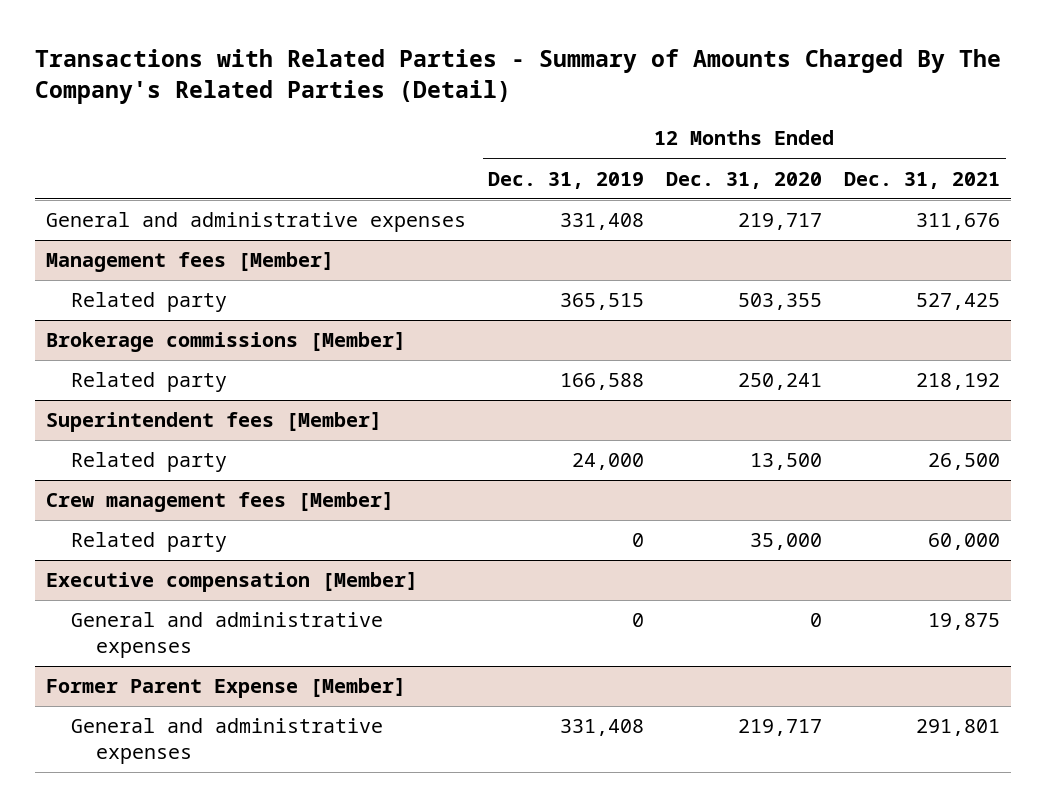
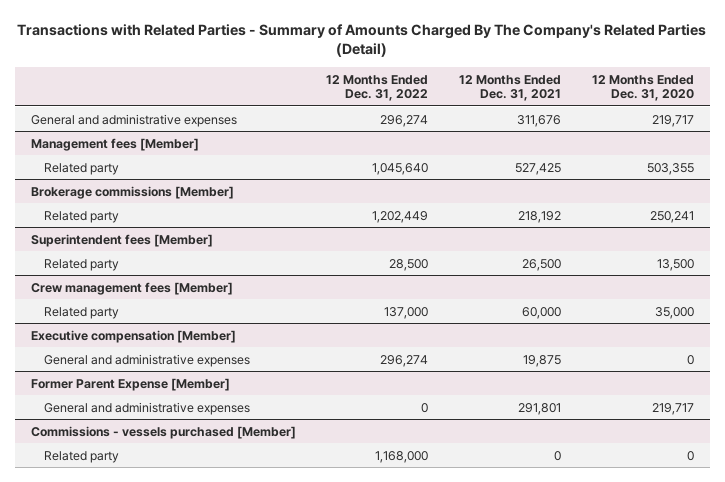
[488,171,645,189] Dec. 31, 2019 -> none
none -> [326,74,429,102] 12 Months Ended Dec. 31, 2022
none -> [30,425,296,439] Commissions - vessels purchased [Member]
none -> [43,450,119,463] Related party

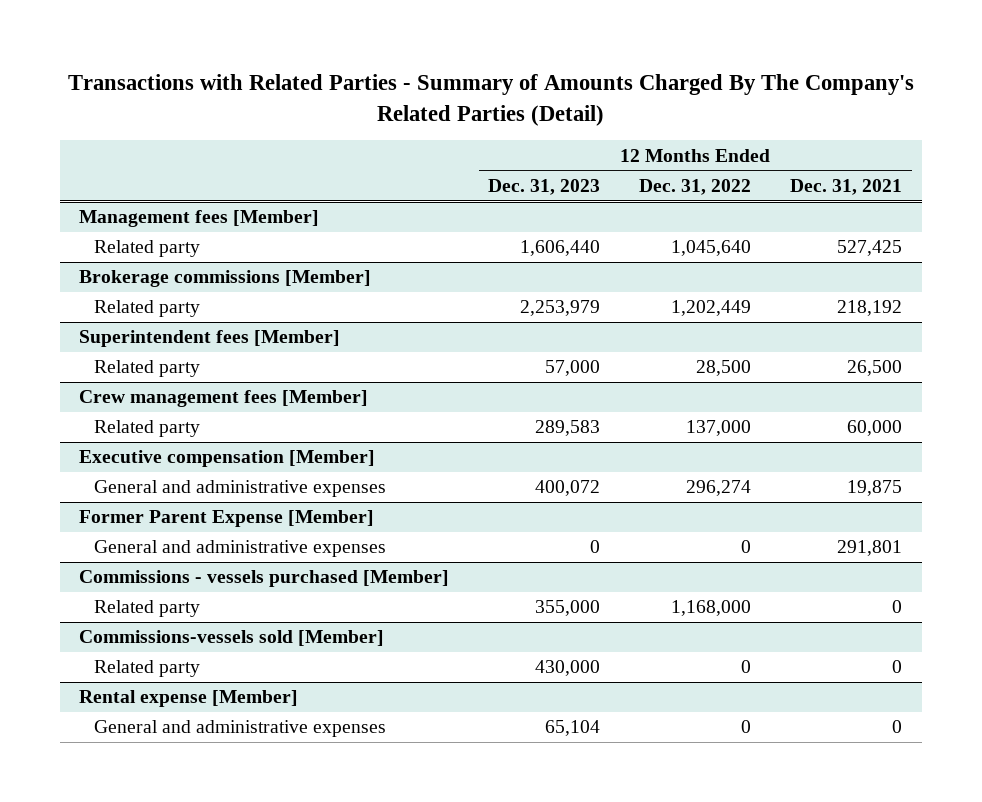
[592,74,695,102] 12 Months Ended Dec. 31, 2020 -> none
none -> [488,178,601,195] Dec. 31, 2023
[30,113,237,127] General and administrative expenses -> none
none -> [79,630,385,647] Commissions-vessels sold [Member]
none -> [93,660,200,678] Related party
none -> [79,690,299,708] Rental expense [Member]
none -> [93,720,386,738] General and administrative expenses

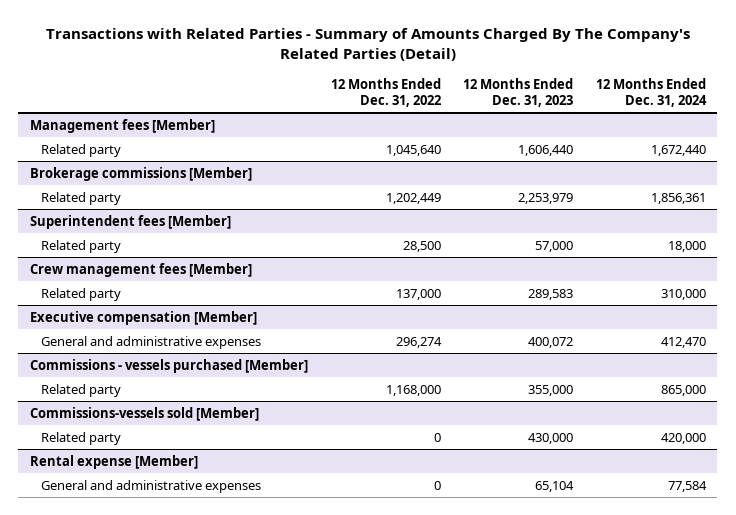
[790,178,903,195] Dec. 31, 2021 -> none
none -> [595,78,707,107] 12 Months Ended Dec. 31, 2024
[79,510,375,528] Former Parent Expense [Member] -> none
[93,540,386,558] General and administrative expenses -> none

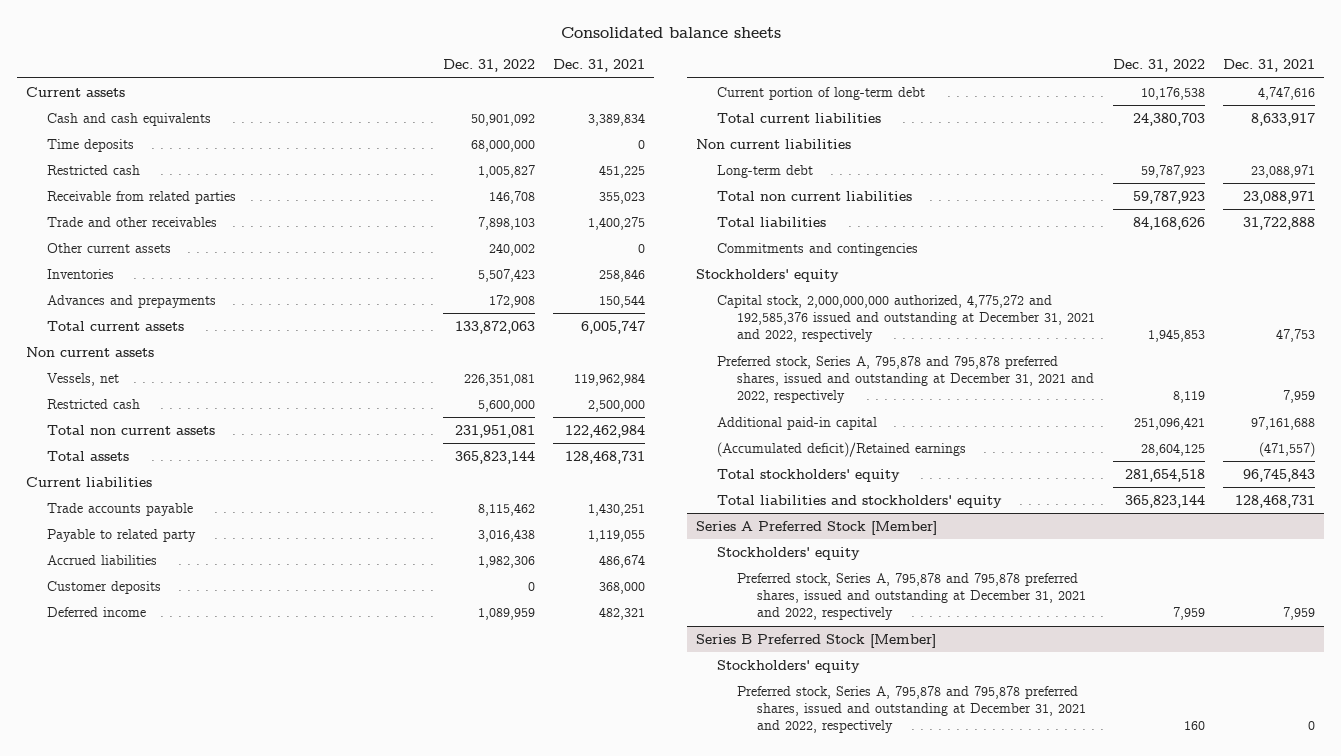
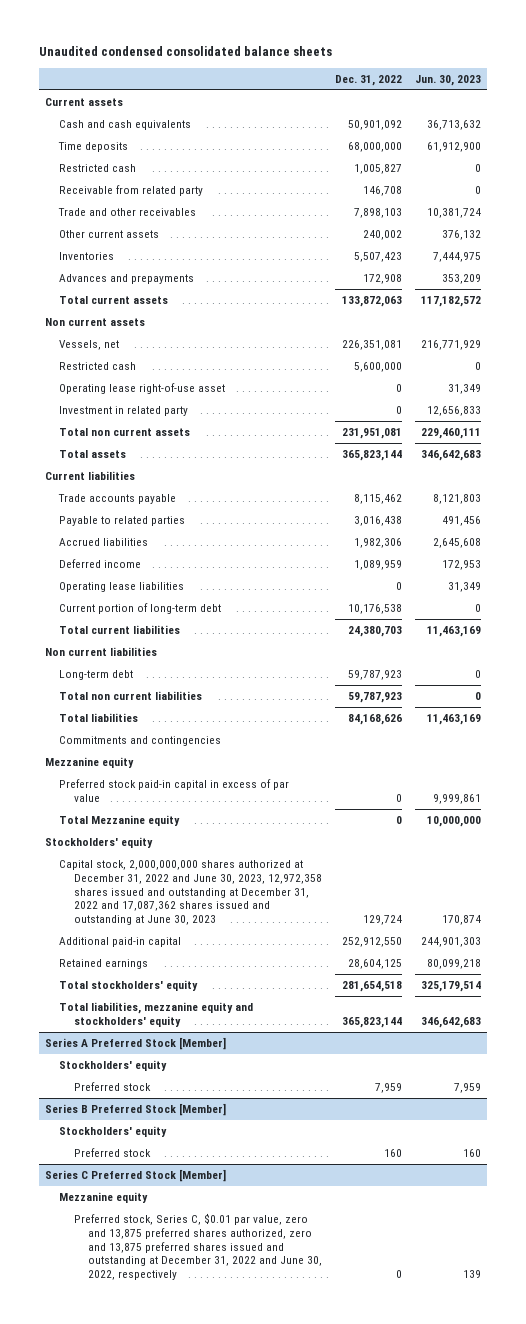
[560,27,781,39] Consolidated balance sheets -> [38,46,332,57] Unaudited condensed consolidated balance sheets
[552,59,645,73] Dec. 31, 2021 -> none
none -> [414,74,481,86] Jun. 30, 2023
[46,190,236,204] Receivable from related parties -> [59,185,204,197] Receivable from related party
none -> [59,383,226,395] Operating lease right-of-use asset
none -> [59,406,189,417] Investment in related party
[46,528,196,542] Payable to related party -> [59,516,186,527] Payable to related parties
[46,580,161,594] Customer deposits -> none
none -> [59,582,185,593] Operating lease liabilities
none -> [45,757,135,769] Mezzanine equity
none -> [59,779,290,802] Preferred stock paid-in capital in excess of par value
none -> [59,815,181,827] Total Mezzanine equity
[716,355,1094,404] Preferred stock, Series A, 795,878 and 795,878 preferred shares, issued and outstanding at December 31, 2021 and 2022, respectively -> none
[716,294,1095,343] Capital stock, 2,000,000,000 authorized, 4,775,272 and 192,585,376 issued and outstanding at December 31, 2021 and 2022, respectively -> [59,860,322,926] Capital stock, 2,000,000,000 shares authorized at December 31, 2022 and June 30, 2023, 12,972,358 shares issued and outstanding at December 31, 2022 and 17,087,362 shares issued and outstanding at June 30, 2023
[1147,329,1205,343] 1,945,853 -> [363,915,403,926] 129,724
[1133,416,1205,430] 251,096,421 -> [342,937,403,948] 252,912,550
[716,441,966,457] (Accumulated deficit)/Retained earnings -> [59,959,149,970] Retained earnings
[716,494,1002,508] Total liabilities and stockholders' equity -> [59,1002,254,1027] Total liabilities, mezzanine equity and stockholders' equity
[736,572,1087,621] Preferred stock, Series A, 795,878 and 795,878 preferred shares, issued and outstanding at December 31, 2021 and 2022, respectively -> [73,1082,151,1092] Preferred stock
[736,685,1087,734] Preferred stock, Series A, 795,878 and 795,878 preferred shares, issued and outstanding at December 31, 2021 and 2022, respectively -> [73,1148,151,1158] Preferred stock
none -> [45,1169,227,1183] Series C Preferred Stock [Member]
none -> [59,1192,149,1204] Mezzanine equity
none -> [73,1213,323,1281] Preferred stock, Series C, $0.01 par value, zero and 13,875 preferred shares authorized, zero and 13,875 preferred shares issued and outstanding at December 31, 2022 and June 30, 2022, respectively

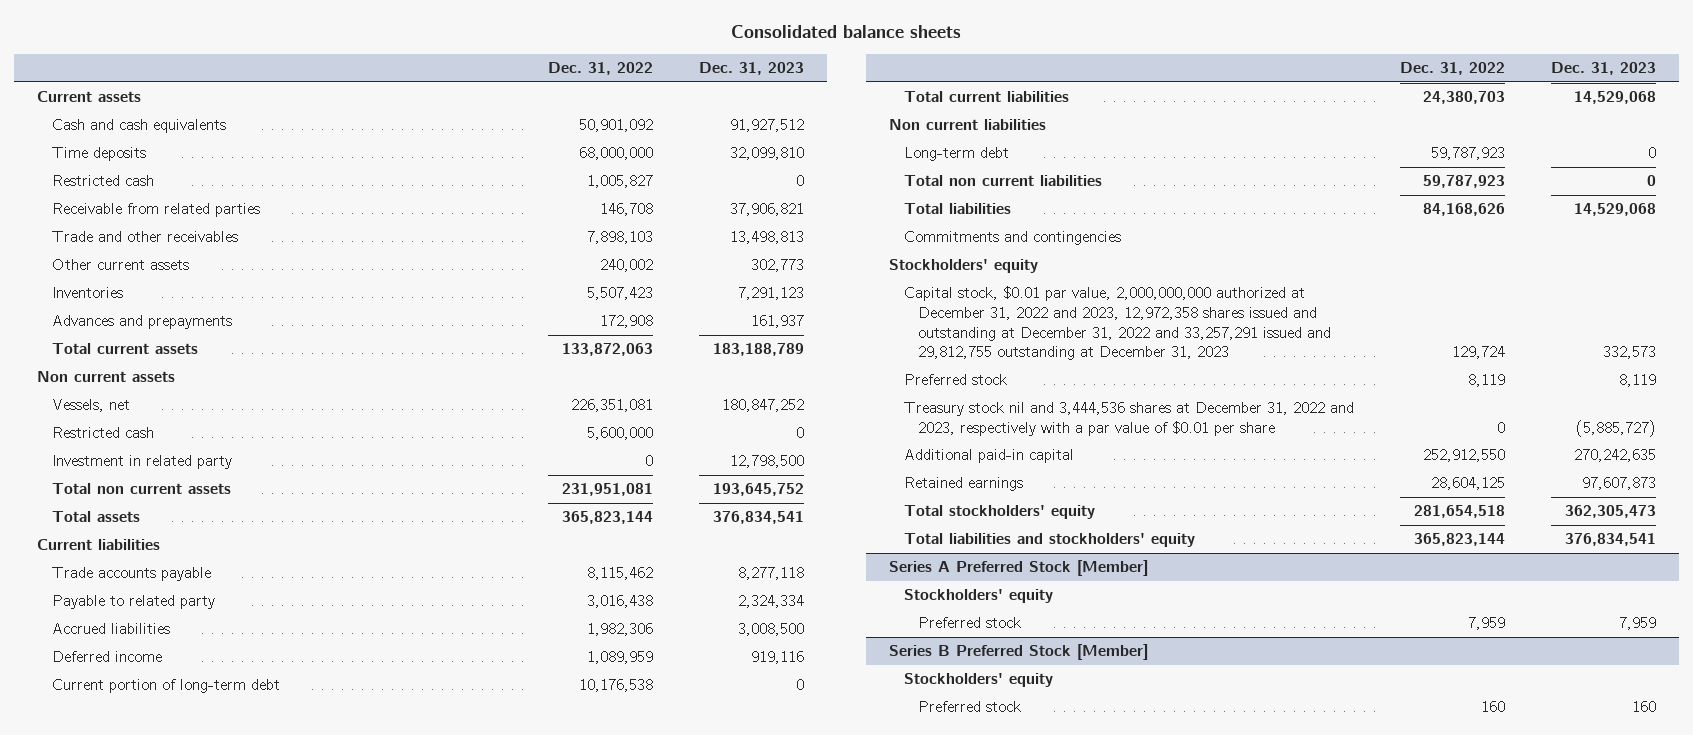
[38,46,332,57] Unaudited condensed consolidated balance sheets -> [731,25,962,39] Consolidated balance sheets
[414,74,481,86] Jun. 30, 2023 -> none
none -> [698,62,804,76] Dec. 31, 2023
[59,185,204,197] Receivable from related party -> [51,203,260,218] Receivable from related parties
[59,383,226,395] Operating lease right-of-use asset -> none
[59,516,186,527] Payable to related parties -> [51,595,215,610] Payable to related party
[59,582,185,593] Operating lease liabilities -> none
[45,757,135,769] Mezzanine equity -> none
[59,779,290,802] Preferred stock paid-in capital in excess of par value -> none
[59,815,181,827] Total Mezzanine equity -> none
[59,860,322,926] Capital stock, 2,000,000,000 shares authorized at December 31, 2022 and June 30, 2023, 12,972,358 shares issued and outstanding at December 31, 2022 and 17,087,362 shares issued and outstanding at June 30, 2023 -> [903,286,1331,361] Capital stock, $0.01 par value, 2,000,000,000 authorized at December 31, 2022 and 2023, 12,972,358 shares issued and outstanding at December 31, 2022 and 33,257,291 issued and 29,812,755 outstanding at December 31, 2023
none -> [903,374,1007,386] Preferred stock
none -> [903,402,1354,436] Treasury stock nil and 3,444,536 shares at December 31, 2022 and 2023, respectively with a par value of $0.01 per share
[59,1002,254,1027] Total liabilities, mezzanine equity and stockholders' equity -> [903,533,1195,548] Total liabilities and stockholders' equity
[45,1169,227,1183] Series C Preferred Stock [Member] -> none
[59,1192,149,1204] Mezzanine equity -> none
[73,1213,323,1281] Preferred stock, Series C, $0.01 par value, zero and 13,875 preferred shares authorized, zero and 13,875 preferred shares issued and outstanding at December 31, 2022 and June 30, 2022, respectively -> none

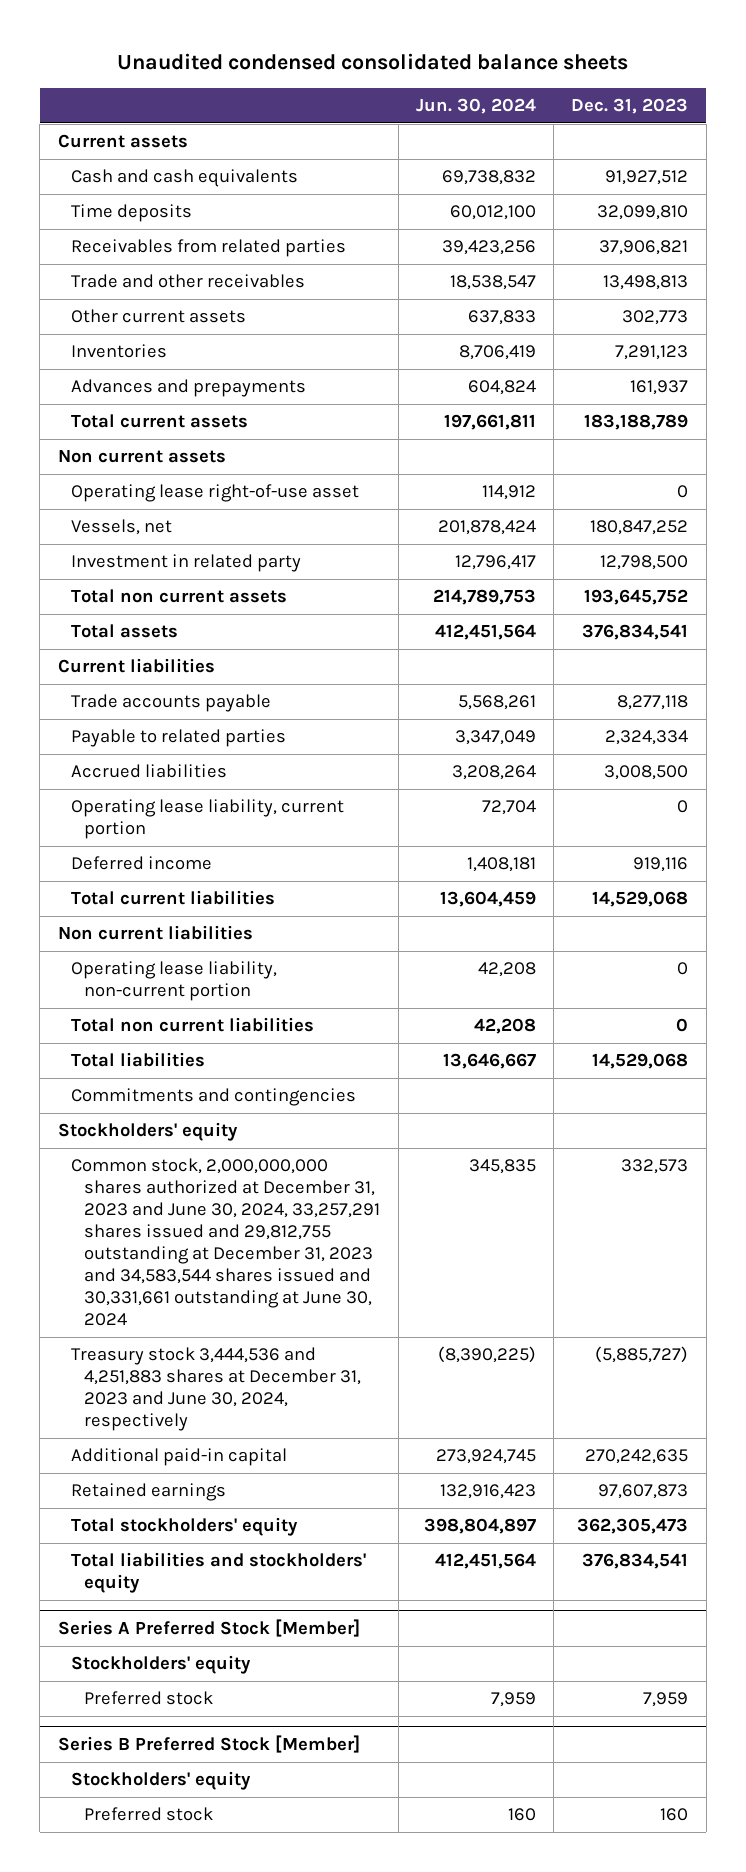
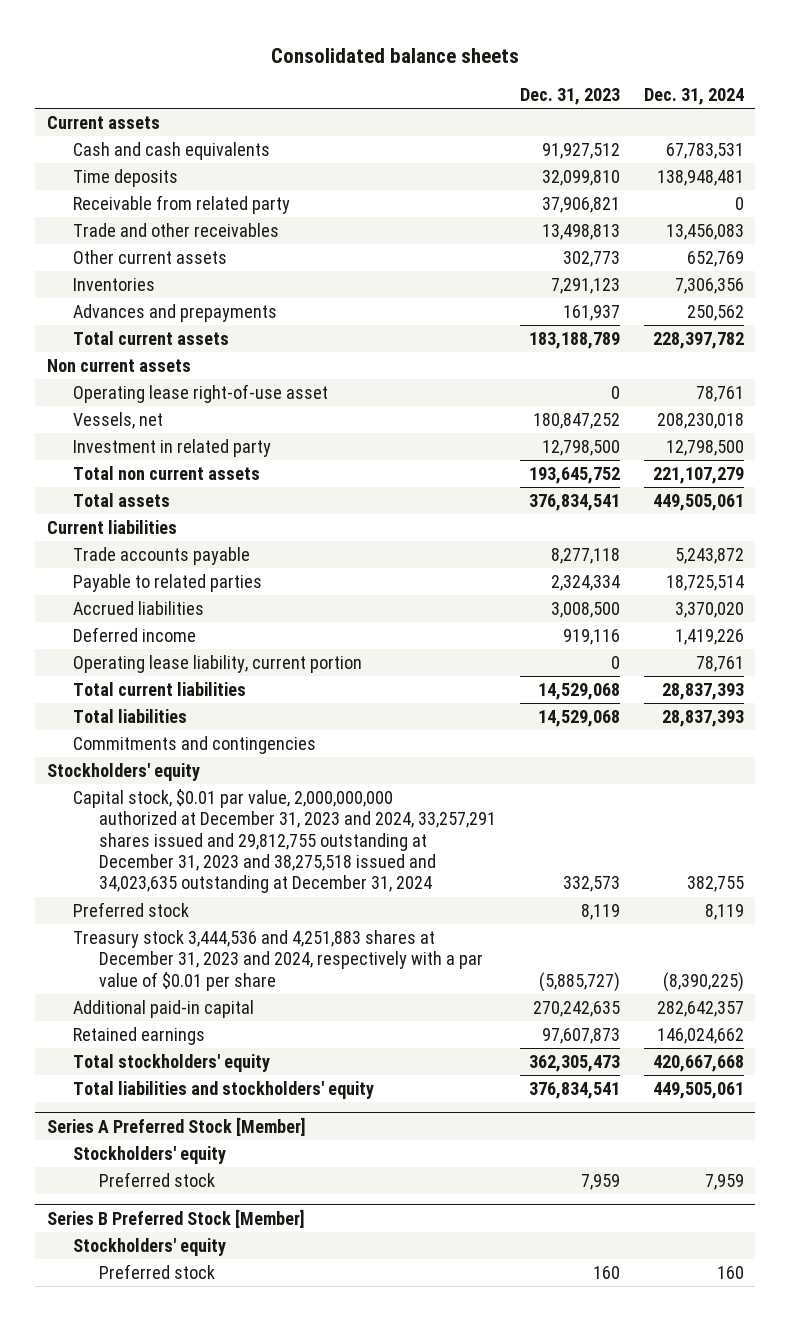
[117,53,629,71] Unaudited condensed consolidated balance sheets -> [271,47,520,63] Consolidated balance sheets
[415,98,536,115] Jun. 30, 2024 -> none
none -> [643,87,744,105] Dec. 31, 2024
[71,239,347,258] Receivables from related parties -> [72,195,290,215] Receivable from related party
[71,799,345,840] Operating lease liability, current portion -> [72,655,362,674] Operating lease liability, current portion
[57,925,253,941] Non current liabilities -> none
[71,961,278,1002] Operating lease liability, non-current portion -> none
[71,1017,315,1033] Total non current liabilities -> none
[71,1158,381,1327] Common stock, 2,000,000,000 shares authorized at December 31, 2023 and June 30, 2024, 33,257,291 shares issued and 29,812,755 outstanding at December 31, 2023 and 34,583,544 shares issued and 30,331,661 outstanding at June 30, 2024 -> [72,789,497,894] Capital stock, $0.01 par value, 2,000,000,000 authorized at December 31, 2023 and 2024, 33,257,291 shares issued and 29,812,755 outstanding at December 31, 2023 and 38,275,518 issued and 34,023,635 outstanding at December 31, 2024
none -> [72,902,189,918] Preferred stock
[71,1347,362,1432] Treasury stock 3,444,536 and 4,251,883 shares at December 31, 2023 and June 30, 2024, respectively -> [72,930,484,991] Treasury stock 3,444,536 and 4,251,883 shares at December 31, 2023 and 2024, respectively with a par value of $0.01 per share

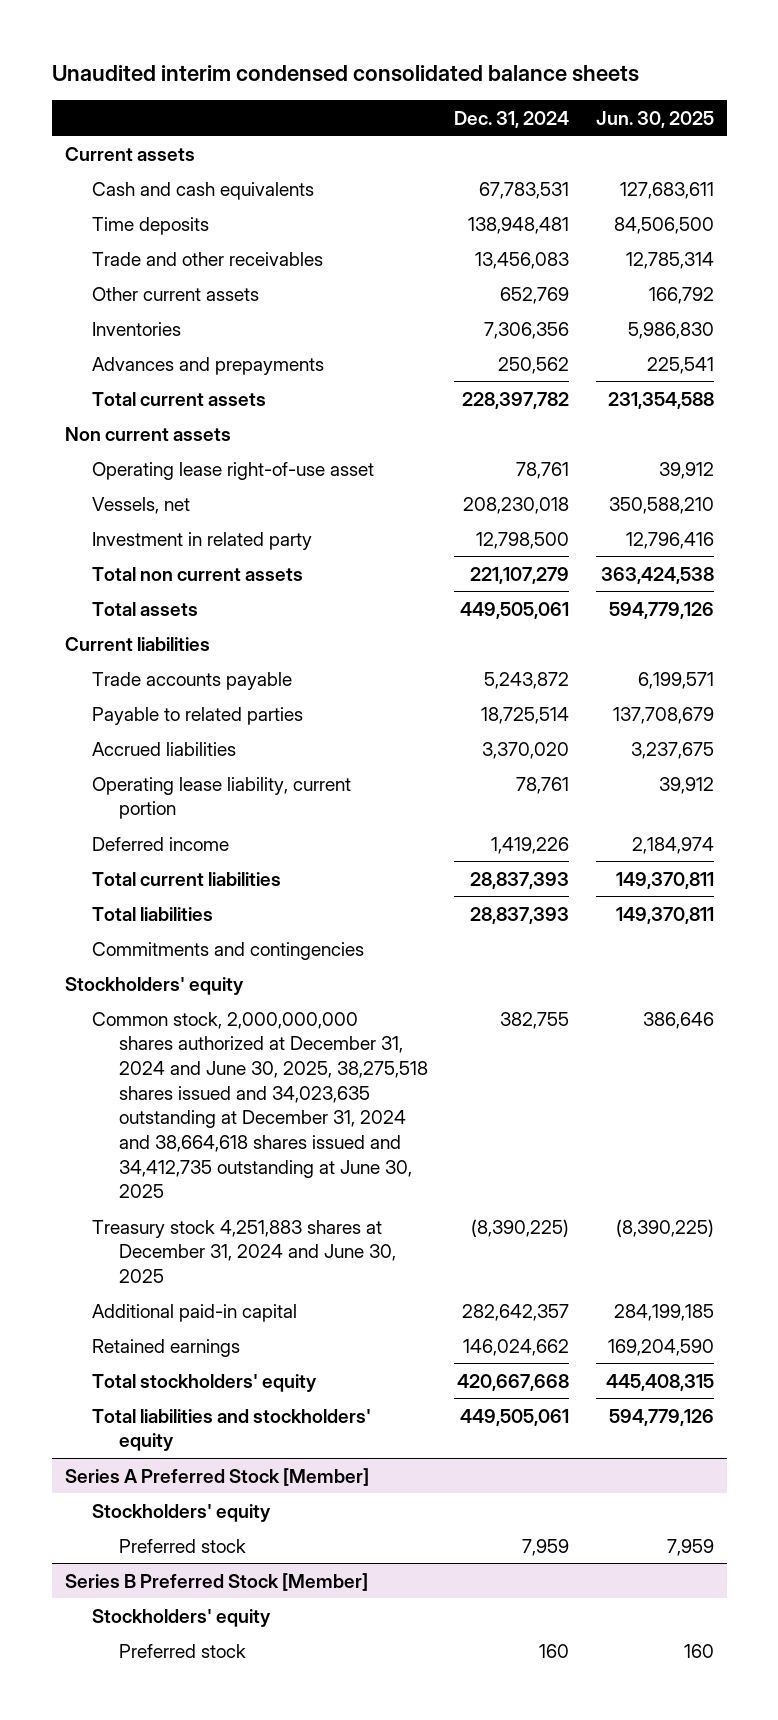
[271,47,520,63] Consolidated balance sheets -> [51,65,639,83] Unaudited interim condensed consolidated balance sheets
[519,87,620,105] Dec. 31, 2023 -> none
none -> [595,110,714,128] Jun. 30, 2025
[72,195,290,215] Receivable from related party -> none
[72,627,196,643] Deferred income -> [91,836,229,851] Deferred income
[72,902,189,918] Preferred stock -> none
[72,789,497,894] Capital stock, $0.01 par value, 2,000,000,000 authorized at December 31, 2023 and 2024, 33,257,291 shares issued and 29,812,755 outstanding at December 31, 2023 and 38,275,518 issued and 34,023,635 outstanding at December 31, 2024 -> [91,1011,428,1199] Common stock, 2,000,000,000 shares authorized at December 31, 2024 and June 30, 2025, 38,275,518 shares issued and 34,023,635 outstanding at December 31, 2024 and 38,664,618 shares issued and 34,412,735 outstanding at June 30, 2025
[72,930,484,991] Treasury stock 3,444,536 and 4,251,883 shares at December 31, 2023 and 2024, respectively with a par value of $0.01 per share -> [91,1219,396,1283] Treasury stock 4,251,883 shares at December 31, 2024 and June 30, 2025

